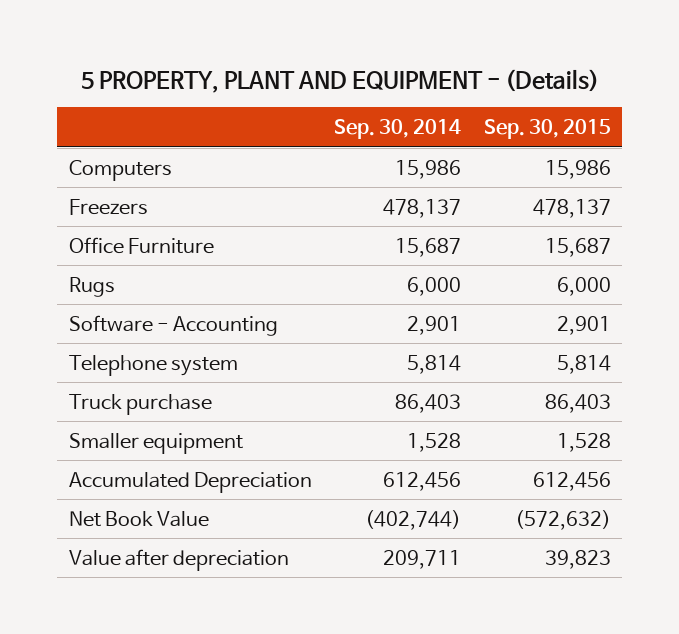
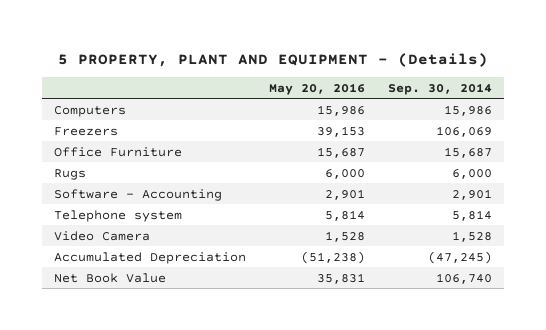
[483,119,611,140] Sep. 30, 2015 -> none
none -> [269,82,366,95] May 20, 2016
[383,198,462,218] 478,137 -> [436,125,493,137] 106,069
[68,393,212,415] Truck purchase -> none
[68,548,289,571] Value after depreciation -> none
[68,432,243,454] Smaller equipment -> [53,230,150,241] Video Camera
[383,471,462,491] 612,456 -> [428,250,493,264] (47,245)
[365,509,462,530] (402,744) -> [436,272,493,284] 106,740

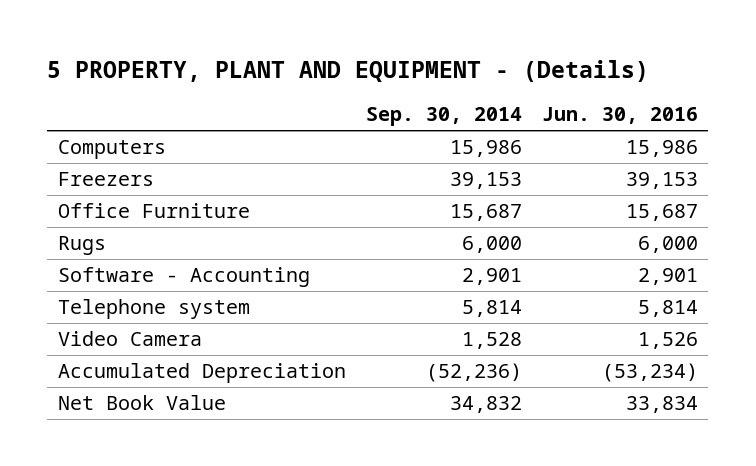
[269,82,366,95] May 20, 2016 -> none
none -> [542,107,699,125] Jun. 30, 2016
[436,125,493,137] 106,069 -> [449,172,522,190] 39,153
[428,250,493,264] (47,245) -> [425,363,522,383] (52,236)
[436,272,493,284] 106,740 -> [449,396,522,414] 34,832

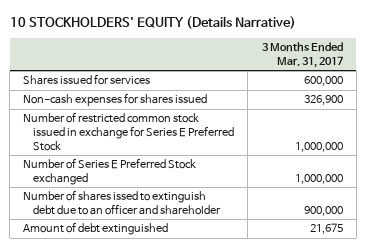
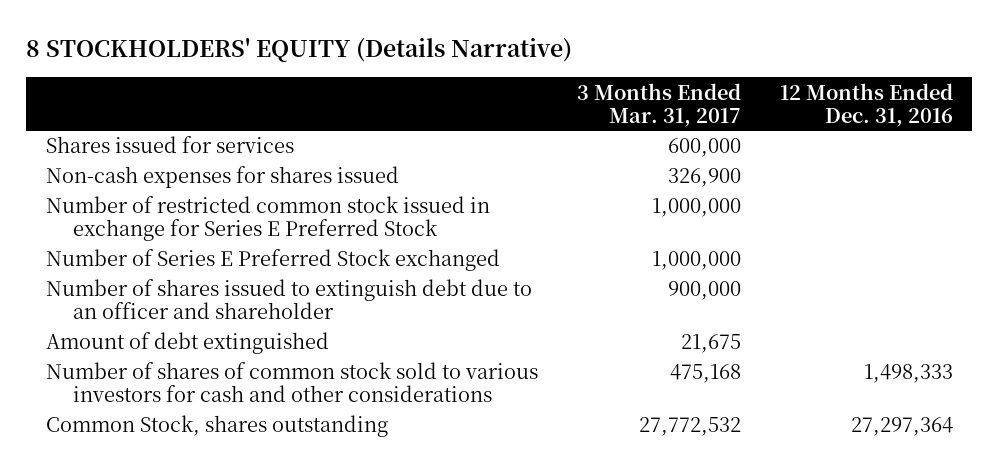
[9,15,296,29] 10 STOCKHOLDERS' EQUITY (Details Narrative) -> [26,38,573,63] 8 STOCKHOLDERS' EQUITY (Details Narrative)
none -> [779,82,953,127] 12 Months Ended Dec. 31, 2016
[23,190,222,216] Number of shares issed to extinguish debt due to an officer and shareholder -> [45,279,532,320] Number of shares issued to extinguish debt due to an officer and shareholder
none -> [45,362,538,403] Number of shares of common stock sold to various investors for cash and other considerations
none -> [45,415,388,438] Common Stock, shares outstanding

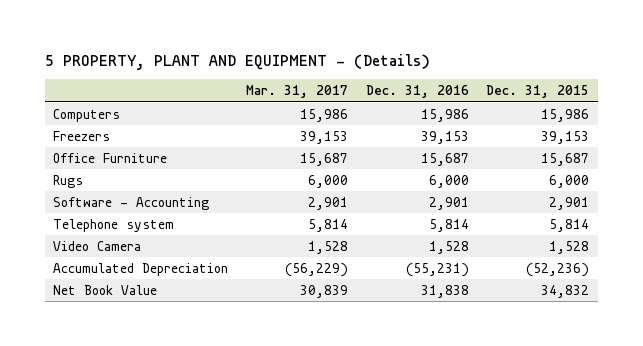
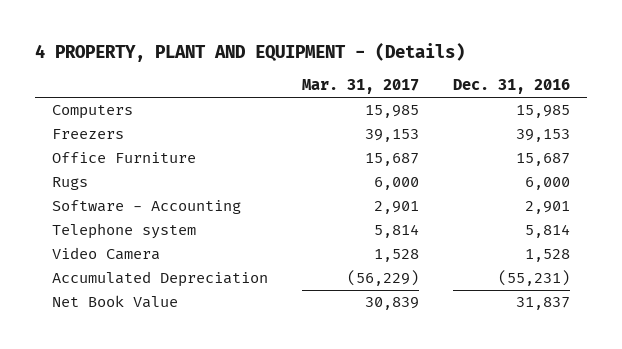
[44,53,430,70] 5 PROPERTY, PLANT AND EQUIPMENT - (Details) -> [34,43,465,63] 4 PROPERTY, PLANT AND EQUIPMENT - (Details)
[486,84,590,98] Dec. 31, 2015 -> none
[299,108,348,122] 15,986 -> [365,105,420,119] 15,985
[420,108,469,122] 15,986 -> [516,105,571,119] 15,985
[420,284,469,298] 31,838 -> [516,297,571,311] 31,837

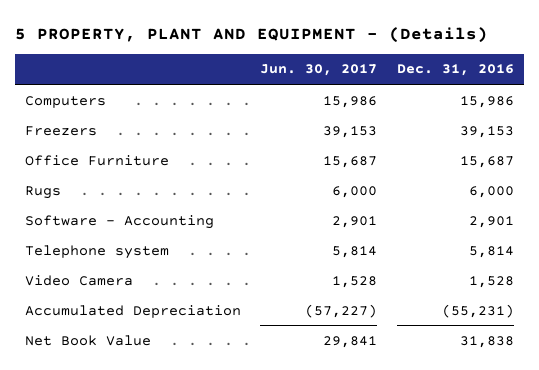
[34,43,465,63] 4 PROPERTY, PLANT AND EQUIPMENT - (Details) -> [15,26,489,43] 5 PROPERTY, PLANT AND EQUIPMENT - (Details)
[302,79,420,95] Mar. 31, 2017 -> none
none -> [260,64,378,77] Jun. 30, 2017
[516,105,571,119] 15,985 -> [460,95,515,108] 15,986
[516,297,571,311] 31,837 -> [460,335,515,348] 31,838

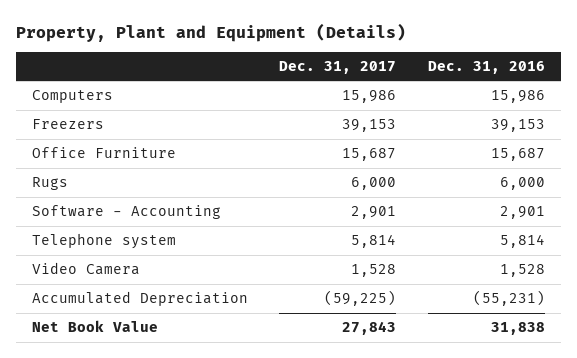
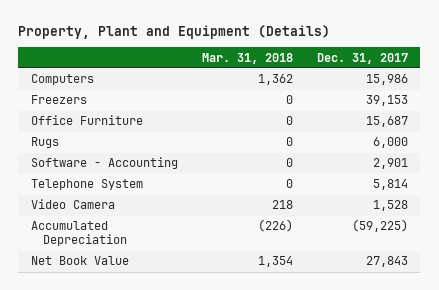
[428,61,546,75] Dec. 31, 2016 -> none
none -> [201,52,293,64] Mar. 31, 2018
[31,233,176,250] Telephone system -> [30,179,143,191] Telephone System

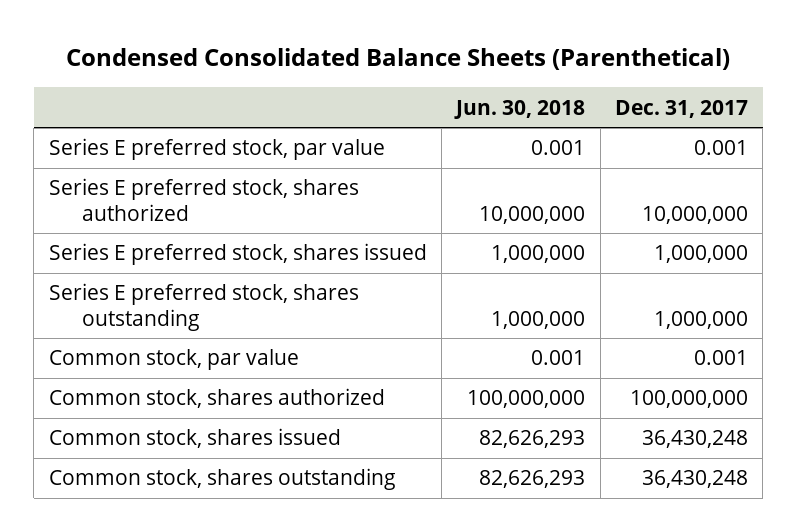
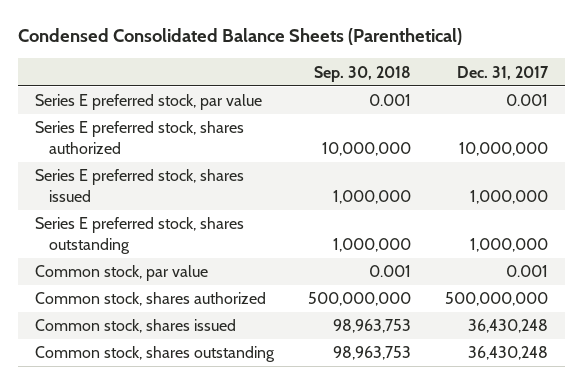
[454,99,586,119] Jun. 30, 2018 -> none
none -> [313,65,411,82] Sep. 30, 2018
[629,390,748,409] 100,000,000 -> [445,292,549,307] 500,000,000

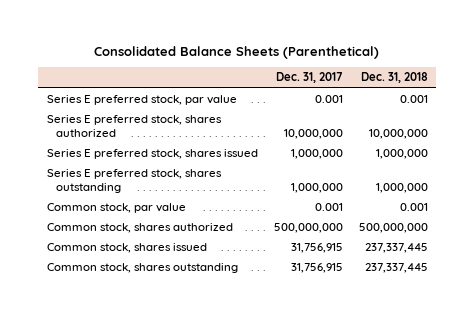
[17,28,462,46] Condensed Consolidated Balance Sheets (Parenthetical) -> [94,45,380,59] Consolidated Balance Sheets (Parenthetical)
[313,65,411,82] Sep. 30, 2018 -> none
none -> [361,72,429,84] Dec. 31, 2018
[468,319,549,334] 36,430,248 -> [290,243,343,254] 31,756,915
[468,346,549,361] 36,430,248 -> [290,263,343,274] 31,756,915

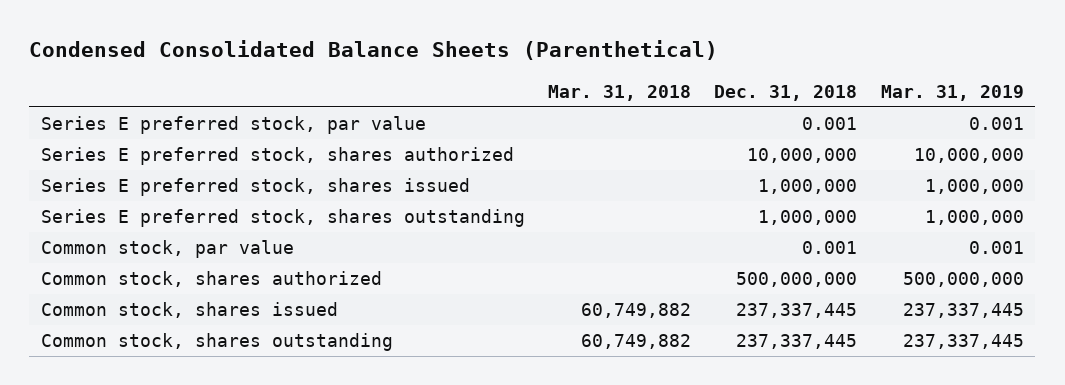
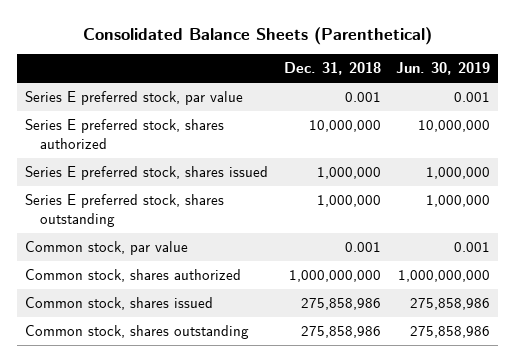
[29,40,719,61] Condensed Consolidated Balance Sheets (Parenthetical) -> [82,26,432,45] Consolidated Balance Sheets (Parenthetical)
[548,84,692,101] Mar. 31, 2018 -> none
[880,84,1024,101] Mar. 31, 2019 -> none
none -> [396,62,491,76] Jun. 30, 2019
[736,272,858,288] 500,000,000 -> [288,270,381,283] 1,000,000,000
[736,303,858,319] 237,337,445 -> [300,298,381,311] 275,858,986
[736,334,858,350] 237,337,445 -> [300,326,381,339] 275,858,986

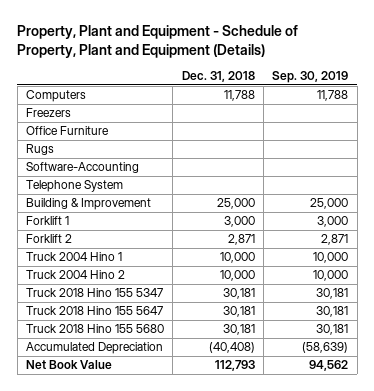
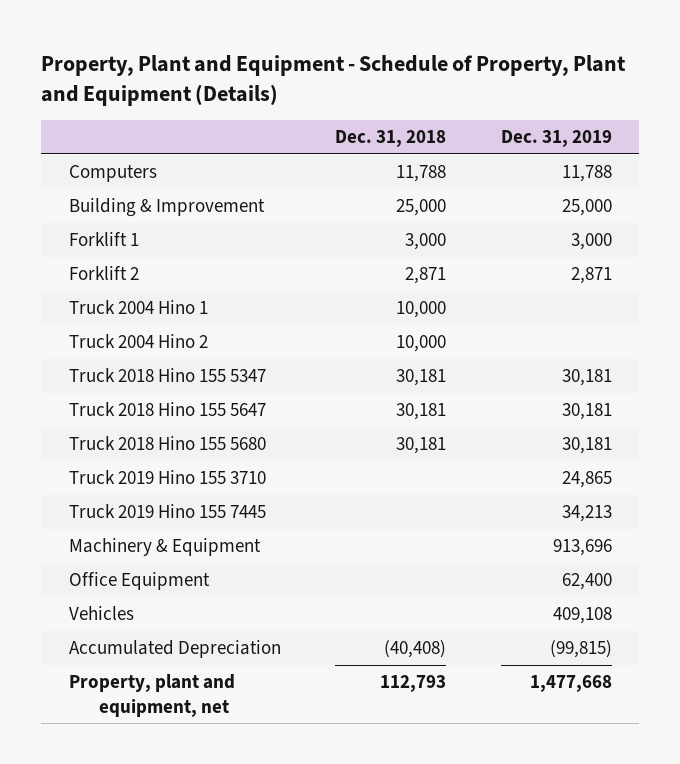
[272,71,349,84] Sep. 30, 2019 -> none
none -> [500,130,612,148] Dec. 31, 2019
[26,108,72,118] Freezers -> none
[26,126,110,136] Office Furniture -> none
[26,144,55,156] Rugs -> none
[26,162,140,174] Software-Accounting -> none
[26,180,124,193] Telephone System -> none
none -> [68,470,266,485] Truck 2019 Hino 155 3710
none -> [68,504,266,519] Truck 2019 Hino 155 7445
none -> [68,538,261,557] Machinery & Equipment
none -> [68,572,210,591] Office Equipment
none -> [68,606,134,621] Vehicles
[26,360,113,370] Net Book Value -> [68,674,235,717] Property, plant and equipment, net

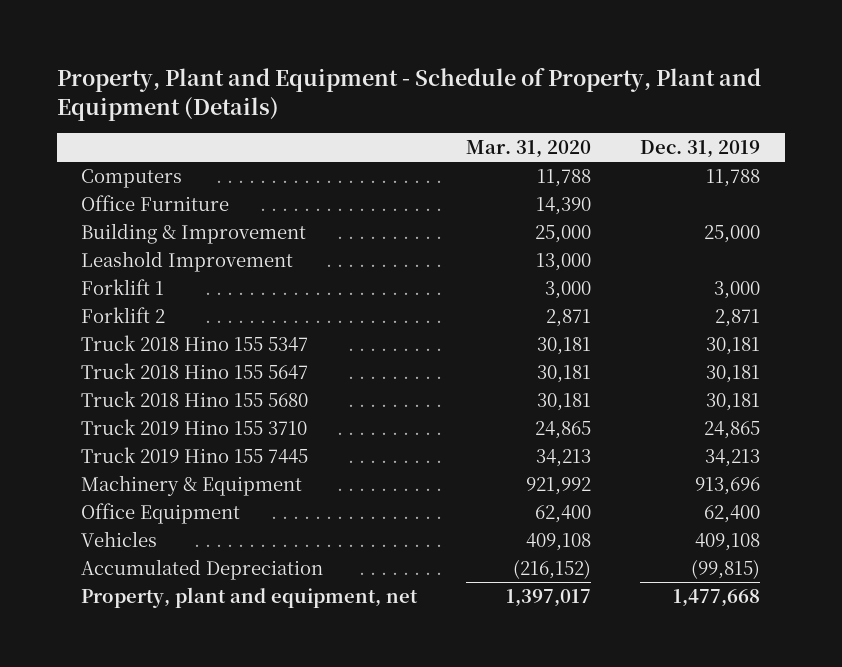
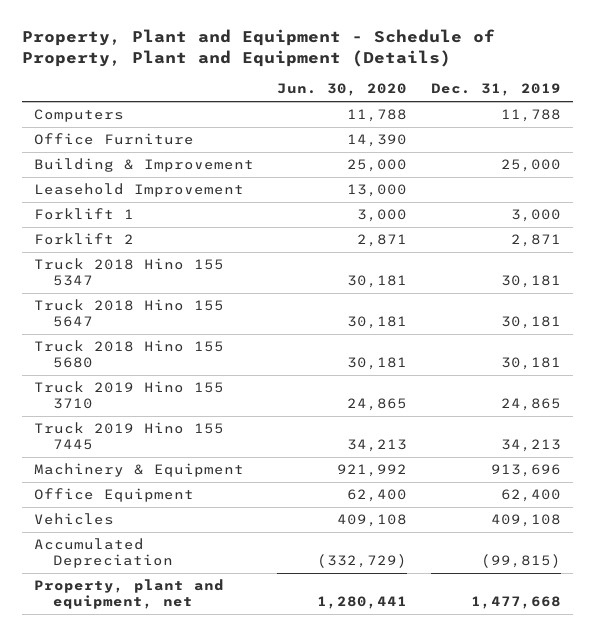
[466,140,592,159] Mar. 31, 2020 -> none
none -> [277,83,408,97] Jun. 30, 2020
[81,250,294,272] Leashold Improvement -> [33,183,244,198] Leasehold Improvement

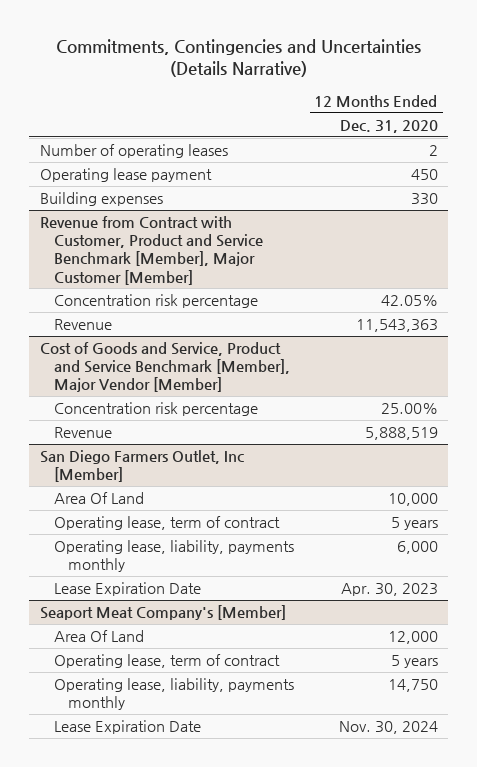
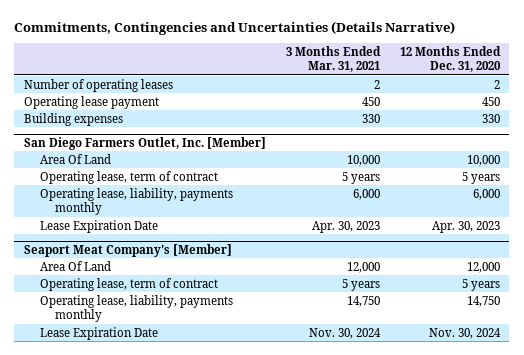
none -> [285,45,381,73] 3 Months Ended Mar. 31, 2021
[39,216,263,285] Revenue from Contract with Customer, Product and Service Benchmark [Member], Major Customer [Member] -> none
[53,294,258,309] Concentration risk percentage -> none
[53,319,112,331] Revenue -> none
[39,342,290,393] Cost of Goods and Service, Product and Service Benchmark [Member], Major Vendor [Member] -> none
[53,402,258,417] Concentration risk percentage -> none
[53,427,112,439] Revenue -> none
[39,450,244,483] San Diego Farmers Outlet, Inc [Member] -> [24,136,267,150] San Diego Farmers Outlet, Inc. [Member]

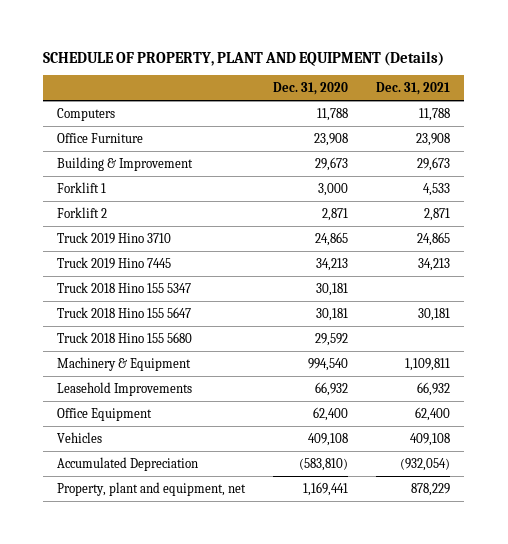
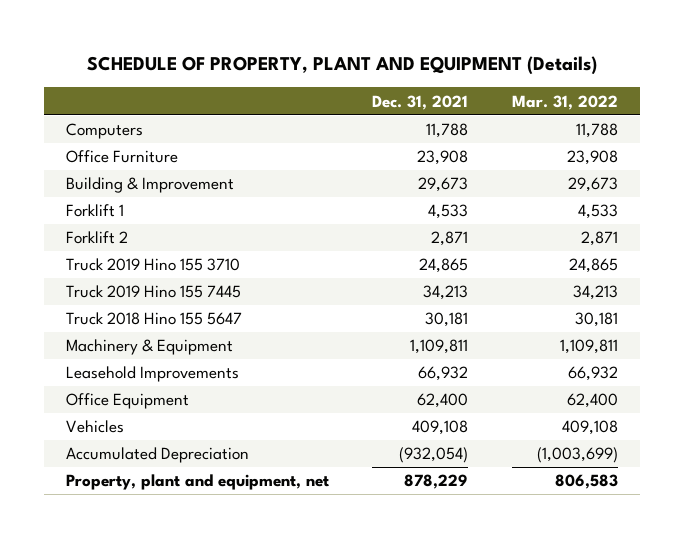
[273,82,349,96] Dec. 31, 2020 -> none
none -> [512,94,619,110] Mar. 31, 2022
[57,281,192,293] Truck 2018 Hino 155 5347 -> none
[57,231,172,244] Truck 2019 Hino 3710 -> [65,258,240,272] Truck 2019 Hino 155 3710
[57,256,172,269] Truck 2019 Hino 7445 -> [65,285,241,299] Truck 2019 Hino 155 7445
[57,331,193,343] Truck 2018 Hino 155 5680 -> none

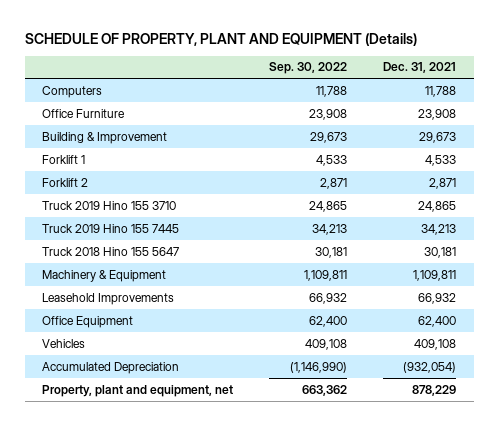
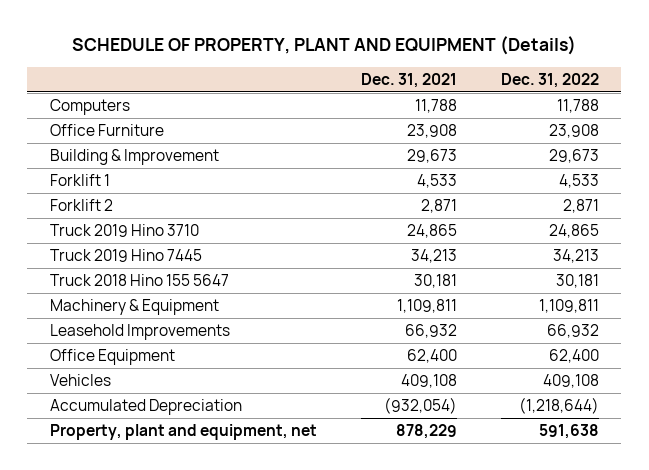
[269,62,348,75] Sep. 30, 2022 -> none
none -> [501,72,600,88] Dec. 31, 2022
[42,200,177,210] Truck 2019 Hino 155 3710 -> [49,224,199,238] Truck 2019 Hino 3710
[42,223,180,233] Truck 2019 Hino 155 7445 -> [49,249,202,263] Truck 2019 Hino 7445

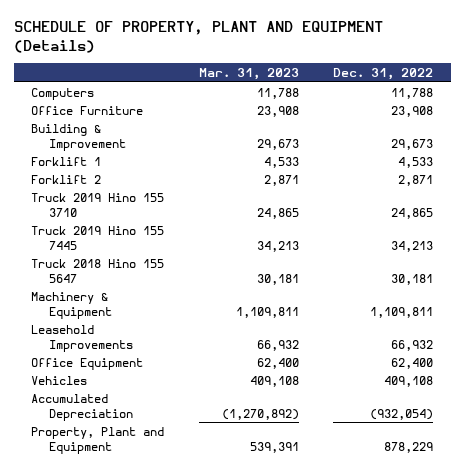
[360,72,457,88] Dec. 31, 2021 -> none
none -> [198,68,299,81] Mar. 31, 2023
[49,224,199,238] Truck 2019 Hino 3710 -> [30,192,164,217] Truck 2019 Hino 155 3710
[49,249,202,263] Truck 2019 Hino 7445 -> [30,225,164,250] Truck 2019 Hino 155 7445
[519,397,600,415] (1,218,644) -> [370,408,434,420] (932,054)
[49,424,317,441] Property, plant and equipment, net -> [30,426,164,454] Property, Plant and Equipment
[539,424,600,440] 591,638 -> [384,441,434,453] 878,229

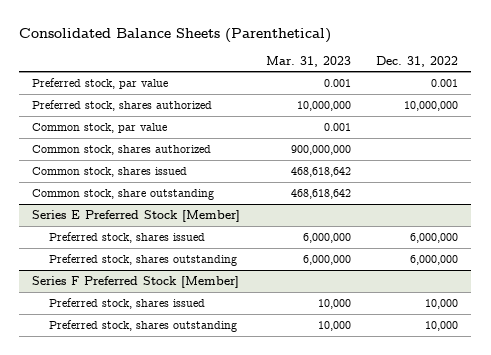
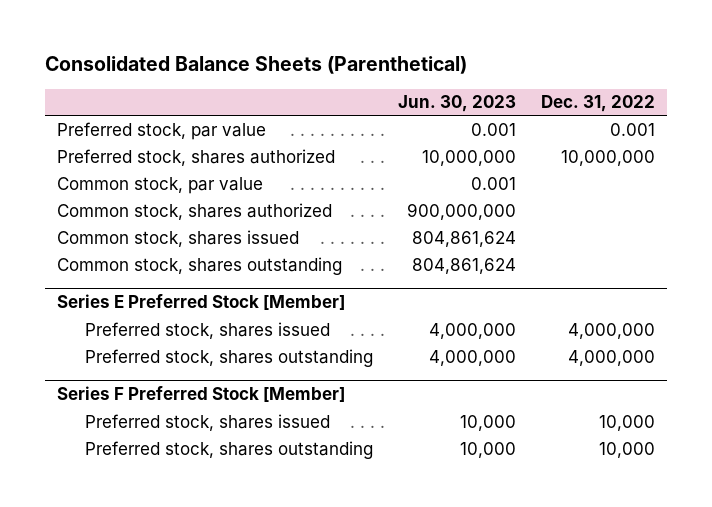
[265,55,351,67] Mar. 31, 2023 -> none
none -> [397,95,516,113] Jun. 30, 2023
[32,188,215,200] Common stock, share outstanding -> [57,256,343,275] Common stock, shares outstanding
[410,232,459,243] 6,000,000 -> [567,322,655,339] 4,000,000
[410,254,459,265] 6,000,000 -> [567,349,655,366] 4,000,000

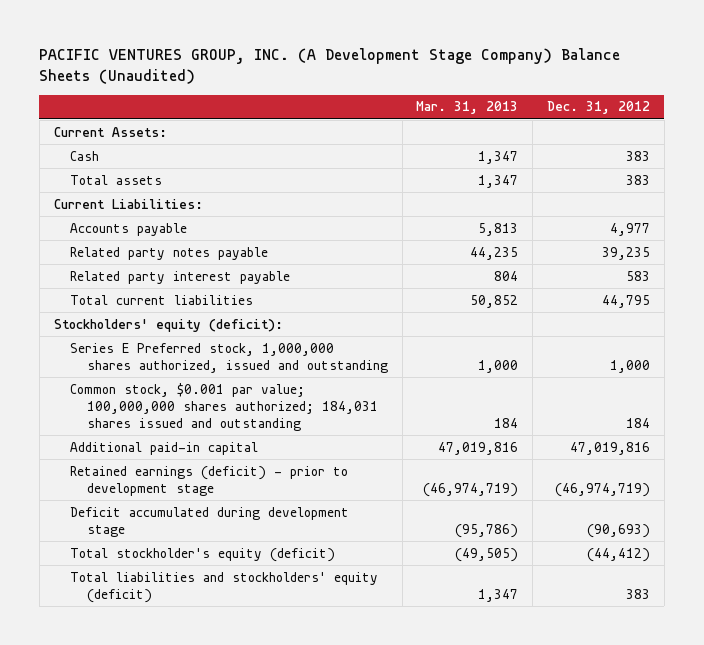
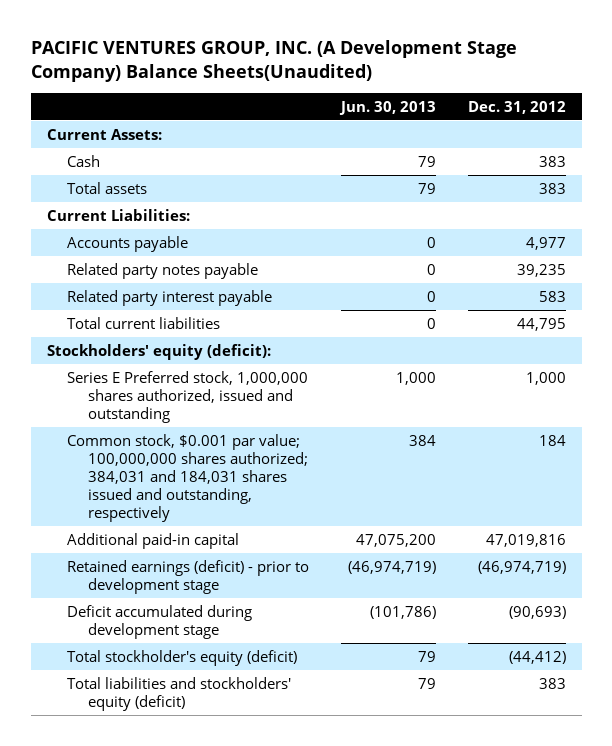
[39,48,621,85] PACIFIC VENTURES GROUP, INC. (A Development Stage Company) Balance Sheets (Unaudited) -> [30,40,517,82] PACIFIC VENTURES GROUP, INC. (A Development Stage Company) Balance Sheets(Unaudited)
[416,101,519,115] Mar. 31, 2013 -> none
none -> [339,100,437,115] Jun. 30, 2013
[70,382,378,431] Common stock, $0.001 par value; 100,000,000 shares authorized; 184,031 shares issued and outstanding -> [67,433,309,523] Common stock, $0.001 par value; 100,000,000 shares authorized; 384,031 and 184,031 shares issued and outstanding, respectively

